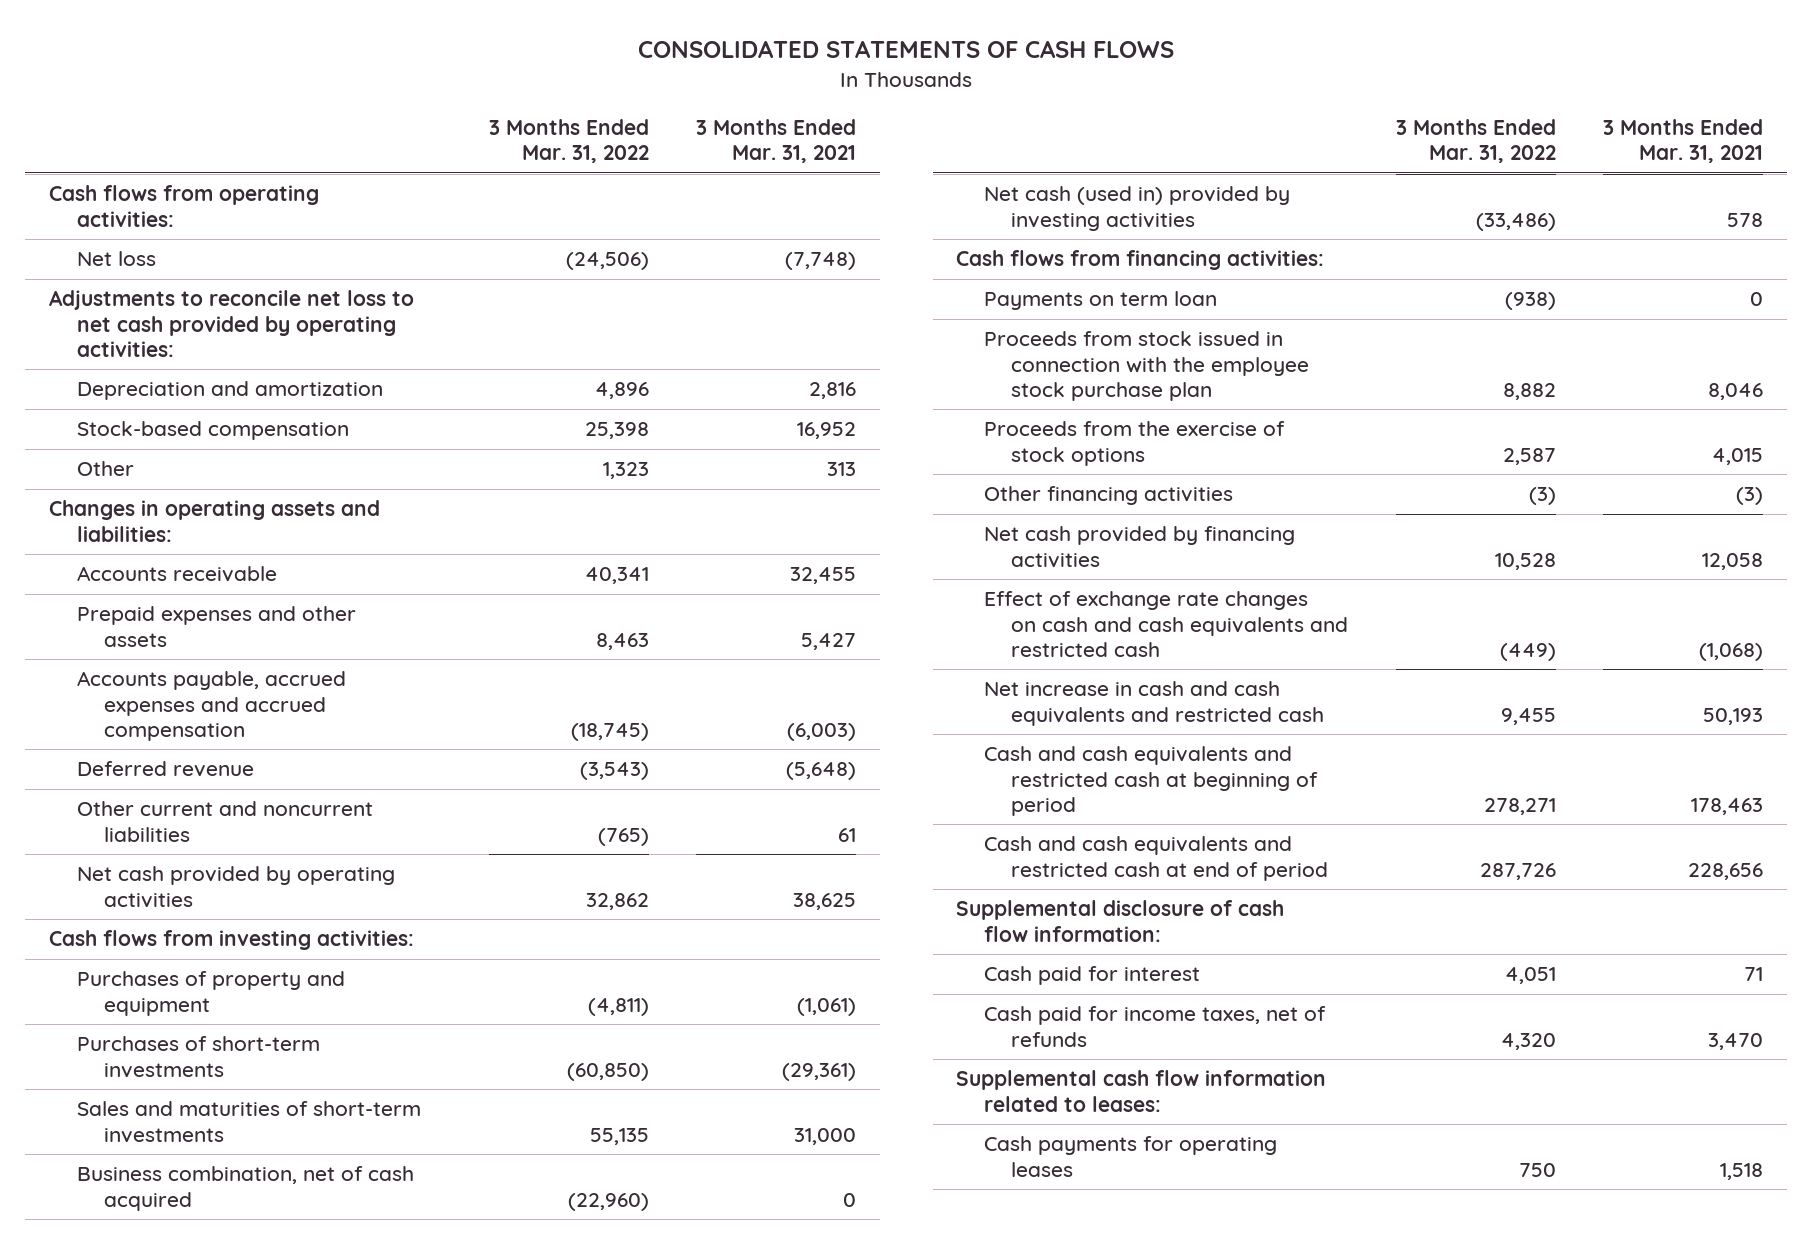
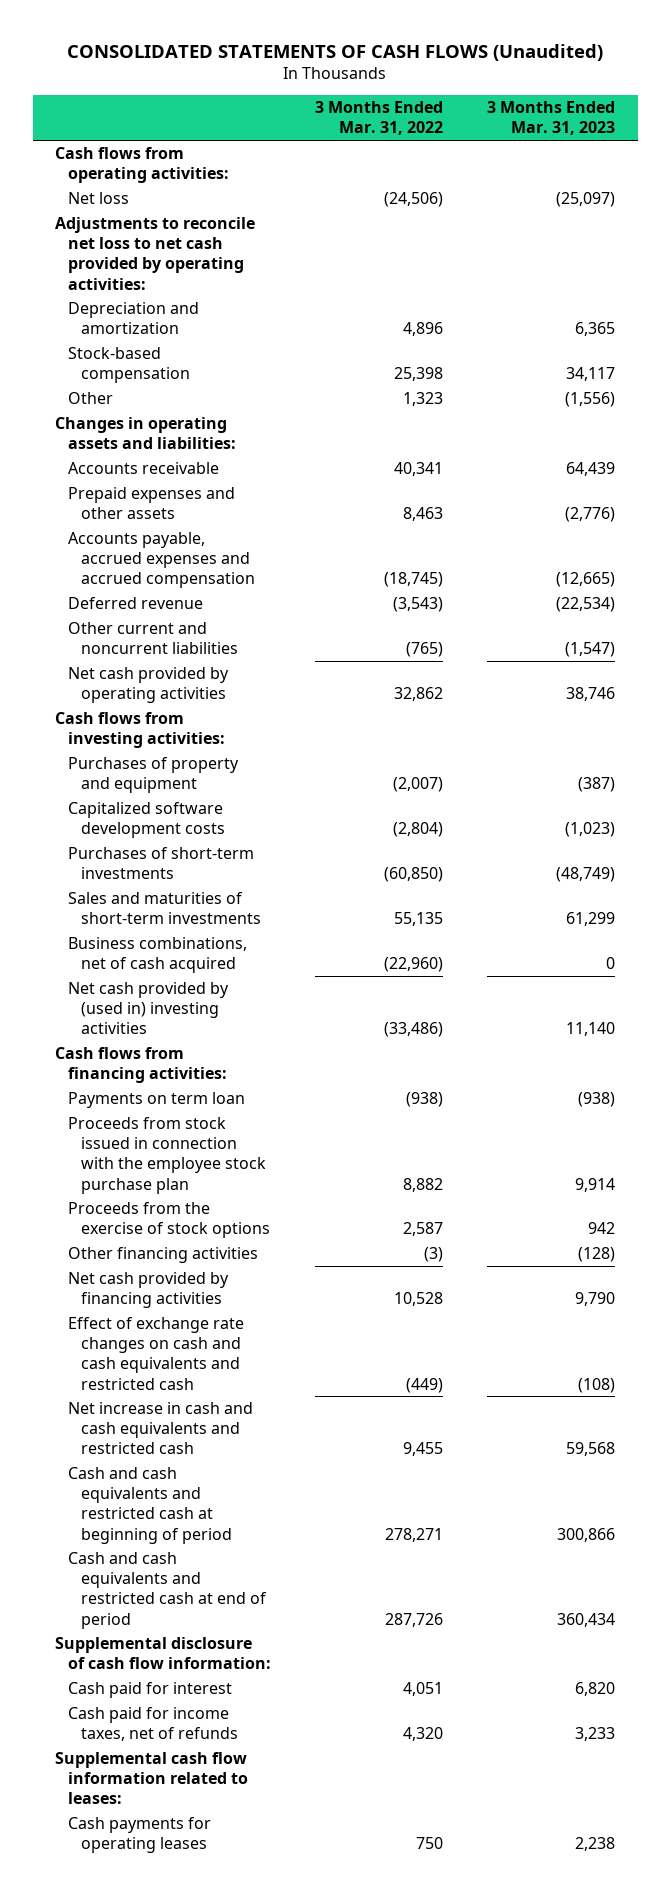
[638,40,1175,59] CONSOLIDATED STATEMENTS OF CASH FLOWS -> [67,43,604,61] CONSOLIDATED STATEMENTS OF CASH FLOWS (Unaudited)
[696,119,857,164] 3 Months Ended Mar. 31, 2021 -> none
none -> [487,101,616,136] 3 Months Ended Mar. 31, 2023
[587,997,649,1016] (4,811) -> [393,777,444,793] (2,007)
none -> [67,802,225,839] Capitalized software development costs
[76,1166,414,1211] Business combination, net of cash acquired -> [67,937,247,974] Business combinations, net of cash acquired
[983,186,1290,231] Net cash (used in) provided by investing activities -> [67,982,229,1035] Net cash provided by (used in) investing activities

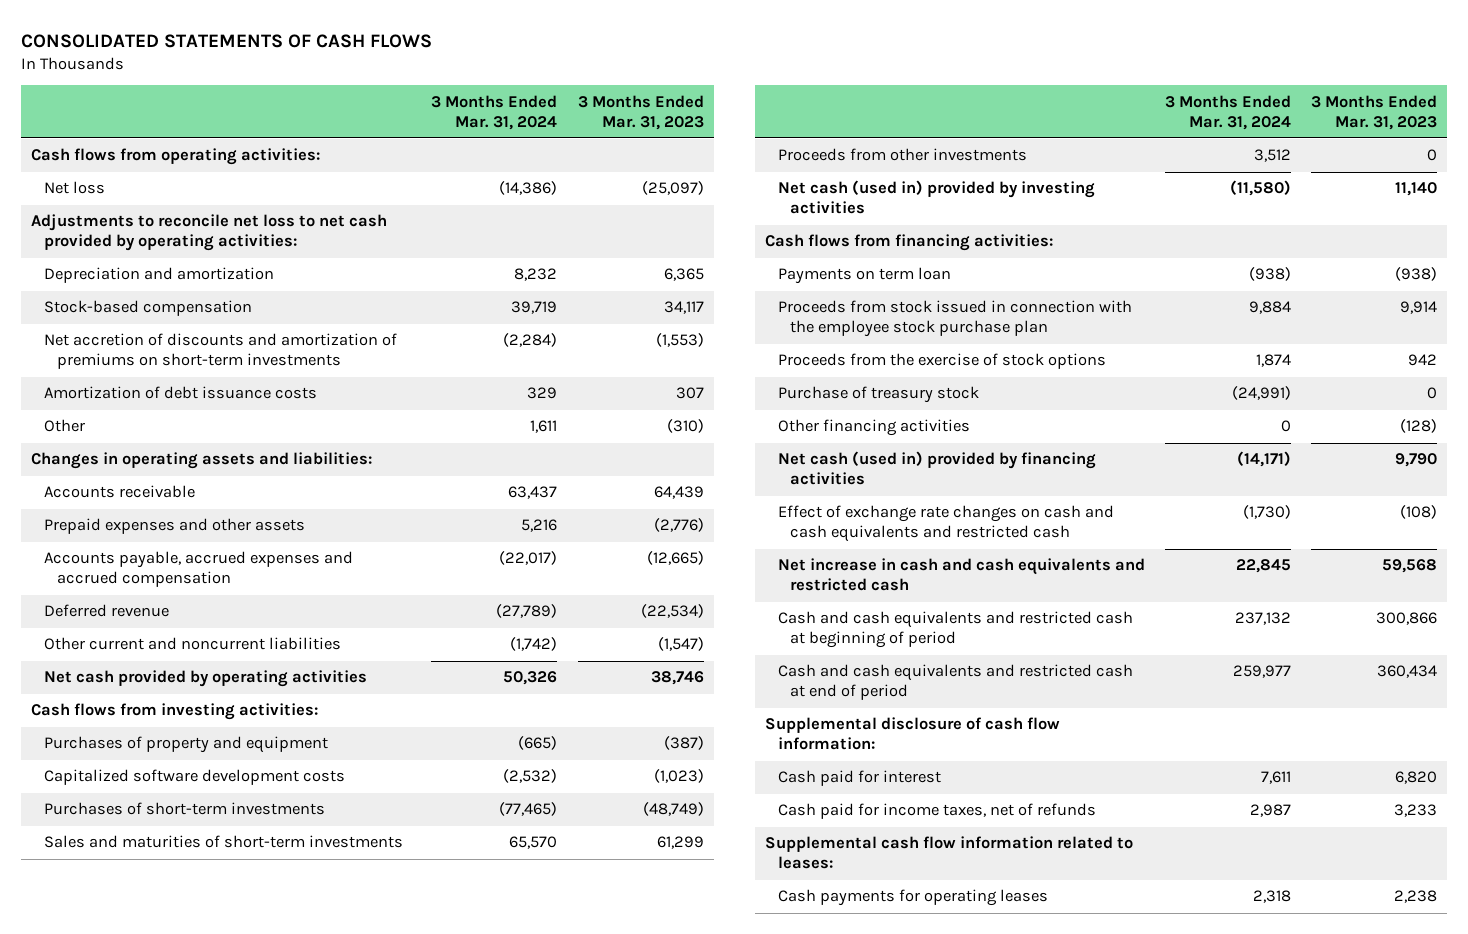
[67,43,604,61] CONSOLIDATED STATEMENTS OF CASH FLOWS (Unaudited) -> [21,33,433,48] CONSOLIDATED STATEMENTS OF CASH FLOWS
[315,101,444,136] 3 Months Ended Mar. 31, 2022 -> none
none -> [431,94,558,130] 3 Months Ended Mar. 31, 2024
none -> [43,333,397,370] Net accretion of discounts and amortization of premiums on short-term investments
none -> [43,386,317,400] Amortization of debt issuance costs
[565,392,616,408] (1,556) -> [666,419,704,434] (310)
[67,937,247,974] Business combinations, net of cash acquired -> none
none -> [777,148,1027,162] Proceeds from other investments
[67,982,229,1035] Net cash provided by (used in) investing activities -> [777,180,1095,215] Net cash (used in) provided by investing activities
none -> [777,386,979,404] Purchase of treasury stock
[67,1272,229,1309] Net cash provided by financing activities -> [777,451,1096,486] Net cash (used in) provided by financing activities

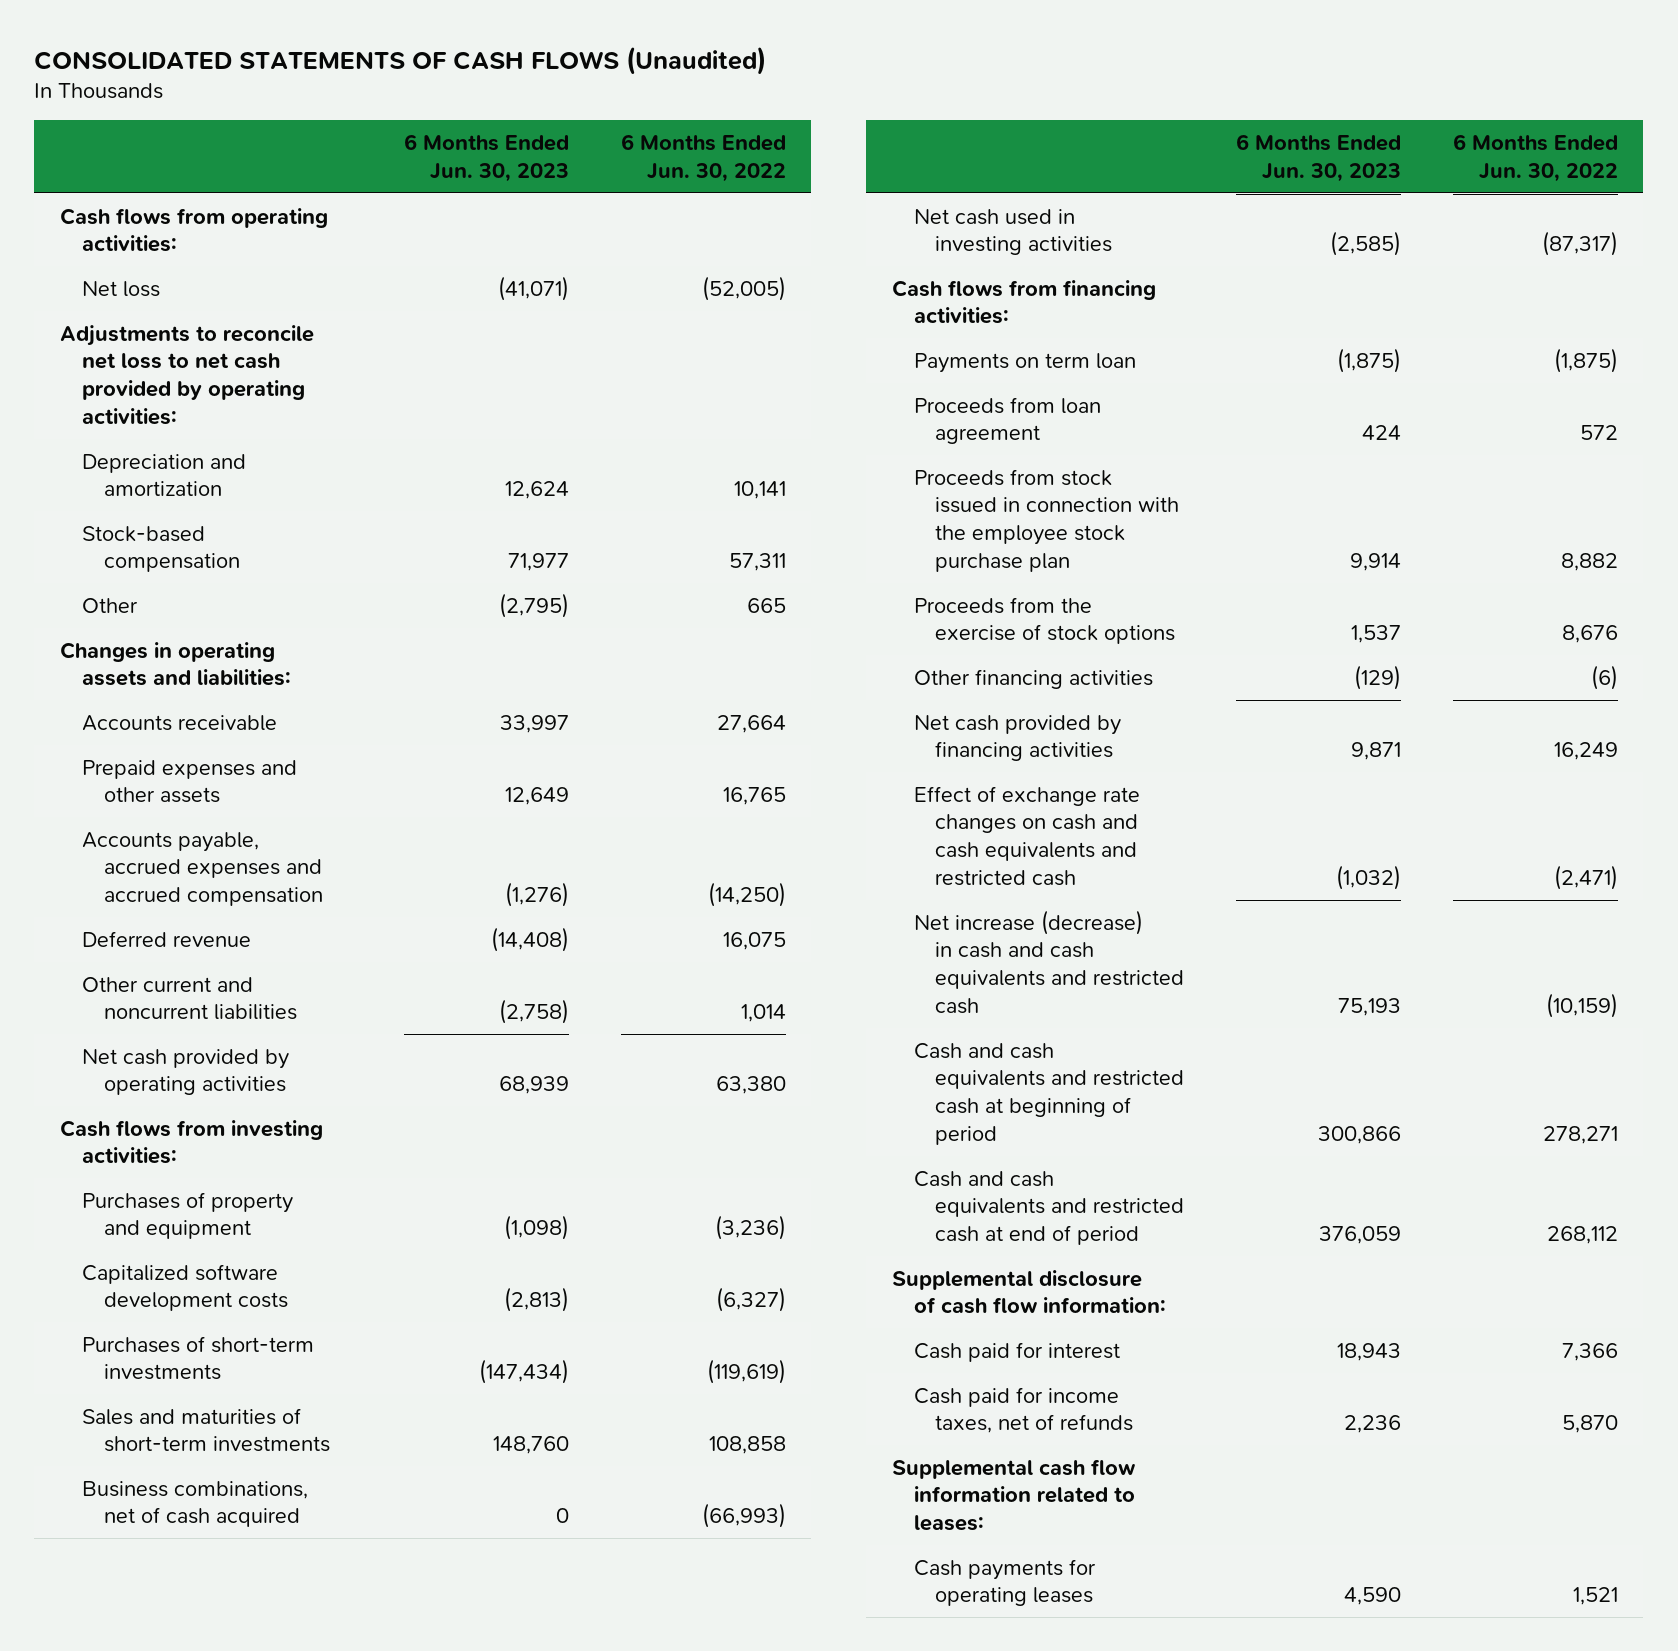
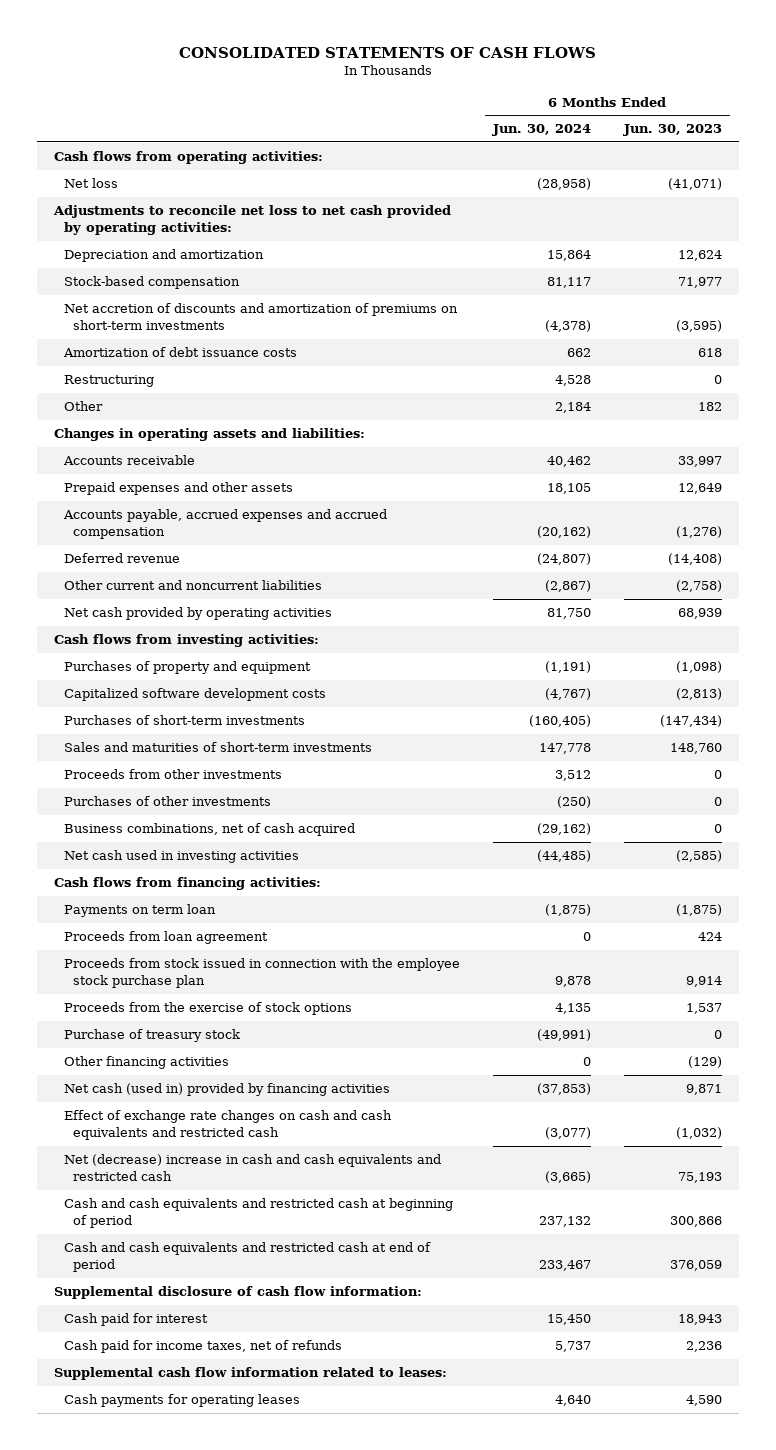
[34,45,767,75] CONSOLIDATED STATEMENTS OF CASH FLOWS (Unaudited) -> [178,46,596,58] CONSOLIDATED STATEMENTS OF CASH FLOWS
[620,134,786,182] 6 Months Ended Jun. 30, 2022 -> none
none -> [491,124,591,137] Jun. 30, 2024
none -> [63,303,458,331] Net accretion of discounts and amortization of premiums on short-term investments
none -> [62,347,297,358] Amortization of debt issuance costs
none -> [63,375,154,388] Restructuring
[499,592,570,618] (2,795) -> [698,402,723,412] 182
none -> [63,769,282,780] Proceeds from other investments
none -> [63,796,271,807] Purchases of other investments
none -> [63,1029,240,1043] Purchase of treasury stock
[913,714,1121,762] Net cash provided by financing activities -> [63,1083,390,1097] Net cash (used in) provided by financing activities
[913,909,1185,1014] Net increase (decrease) in cash and cash equivalents and restricted cash -> [63,1154,441,1182] Net (decrease) increase in cash and cash equivalents and restricted cash

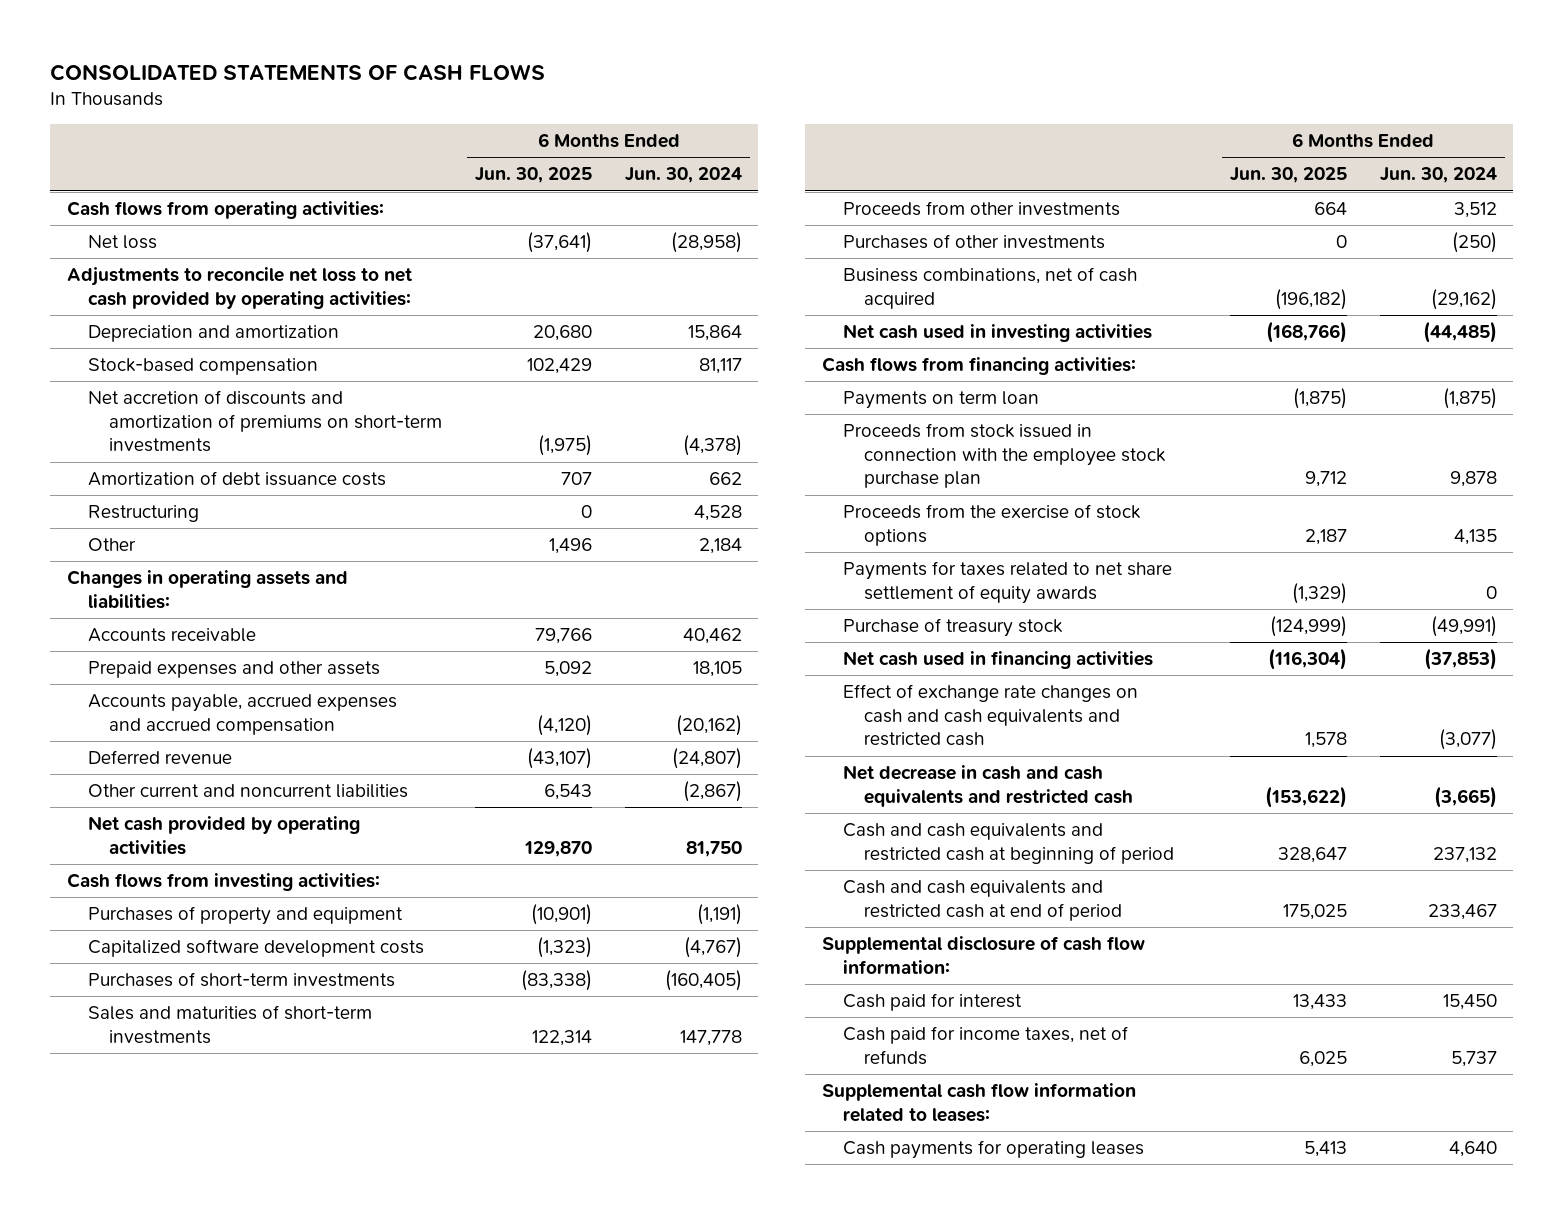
[623,124,723,137] Jun. 30, 2023 -> none
none -> [475,167,593,184] Jun. 30, 2025
[63,931,268,945] Proceeds from loan agreement -> none
none -> [842,561,1172,604] Payments for taxes related to net share settlement of equity awards
[63,1056,229,1070] Other financing activities -> none
[63,1083,390,1097] Net cash (used in) provided by financing activities -> [842,651,1153,670] Net cash used in financing activities
[63,1154,441,1182] Net (decrease) increase in cash and cash equivalents and restricted cash -> [842,765,1134,807] Net decrease in cash and cash equivalents and restricted cash

